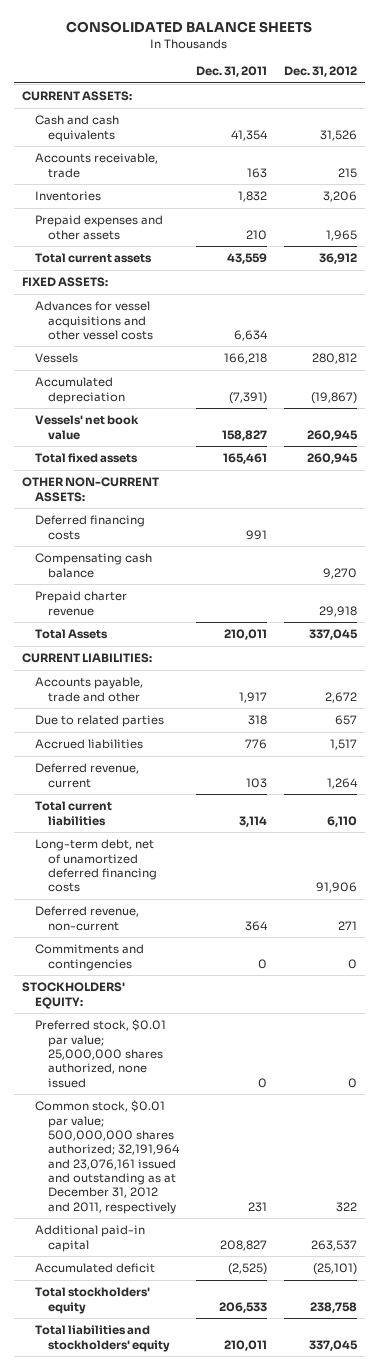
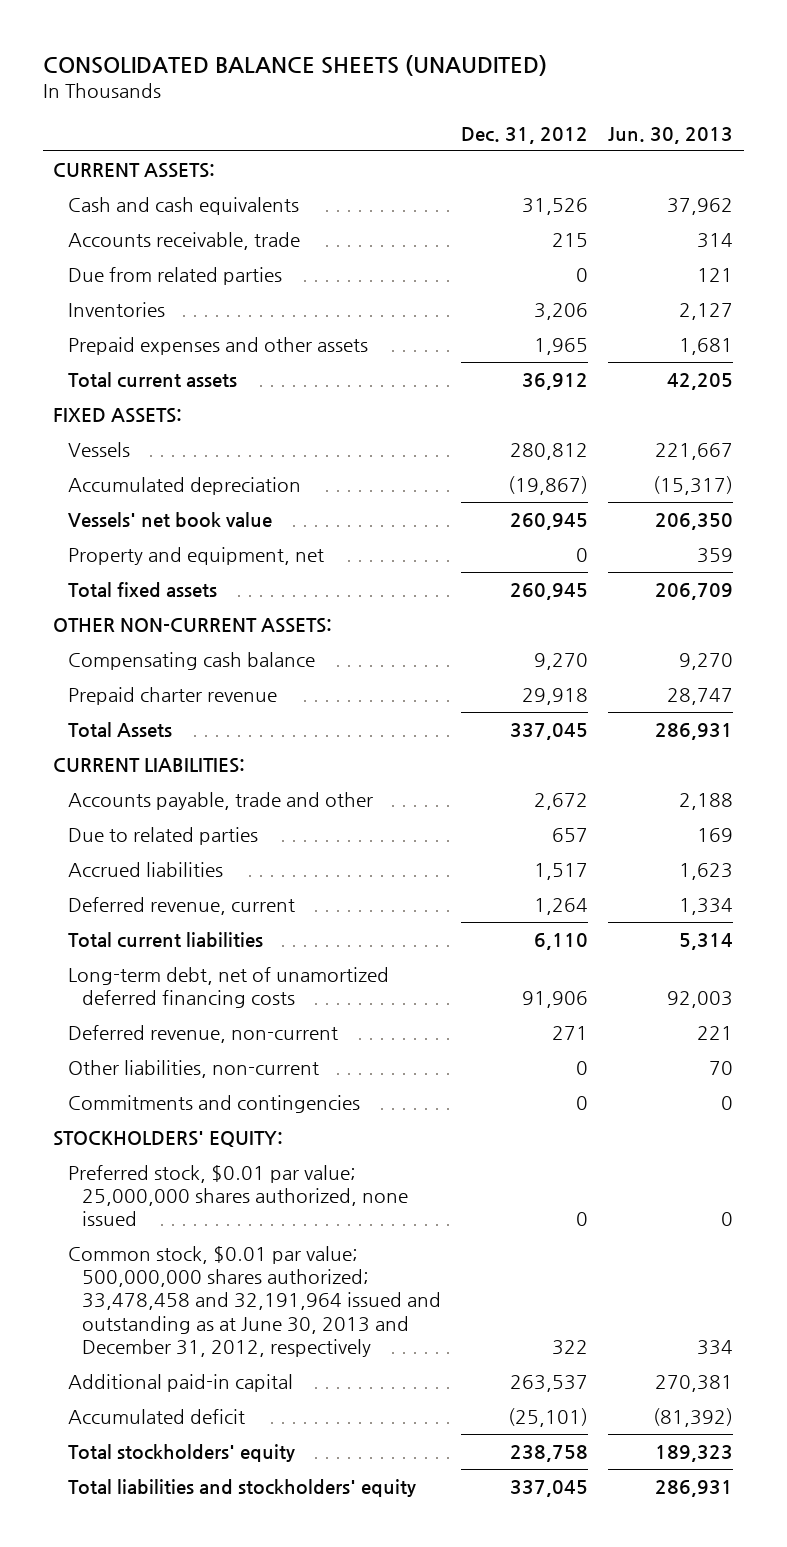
[66,20,313,33] CONSOLIDATED BALANCE SHEETS -> [43,55,548,77] CONSOLIDATED BALANCE SHEETS (UNAUDITED)
[195,66,267,78] Dec. 31, 2011 -> none
none -> [608,126,734,144] Jun. 30, 2013
none -> [67,266,282,285] Due from related parties
[35,301,154,340] Advances for vessel acquisitions and other vessel costs -> none
none -> [67,546,324,565] Property and equipment, net
[35,515,146,540] Deferred financing costs -> none
none -> [67,1059,319,1078] Other liabilities, non-current
[35,1100,181,1214] Common stock, $0.01 par value; 500,000,000 shares authorized; 32,191,964 and 23,076,161 issued and outstanding as at December 31, 2012 and 2011, respectively -> [67,1245,441,1358] Common stock, $0.01 par value; 500,000,000 shares authorized; 33,478,458 and 32,191,964 issued and outstanding as at June 30, 2013 and December 31, 2012, respectively

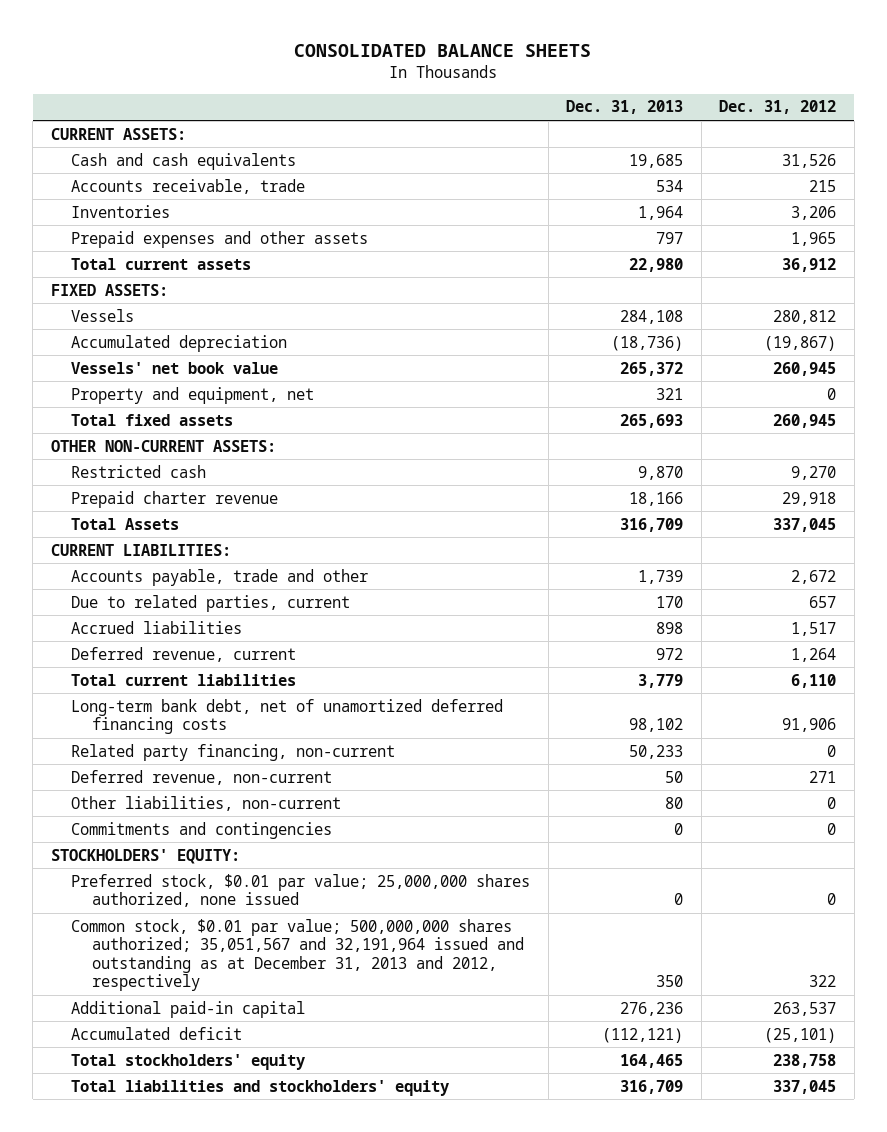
[43,55,548,77] CONSOLIDATED BALANCE SHEETS (UNAUDITED) -> [294,44,592,58] CONSOLIDATED BALANCE SHEETS
[608,126,734,144] Jun. 30, 2013 -> none
none -> [566,100,684,115] Dec. 31, 2013
[67,266,282,285] Due from related parties -> none
[67,651,315,670] Compensating cash balance -> [71,464,207,478] Restricted cash
[67,826,258,845] Due to related parties -> [71,594,351,612] Due to related parties, current
[67,966,389,1009] Long-term debt, net of unamortized deferred financing costs -> [71,698,504,735] Long-term bank debt, net of unamortized deferred financing costs
none -> [71,743,396,761] Related party financing, non-current
[67,1245,441,1358] Common stock, $0.01 par value; 500,000,000 shares authorized; 33,478,458 and 32,191,964 issued and outstanding as at June 30, 2013 and December 31, 2012, respectively -> [71,918,525,992] Common stock, $0.01 par value; 500,000,000 shares authorized; 35,051,567 and 32,191,964 issued and outstanding as at December 31, 2013 and 2012, respectively

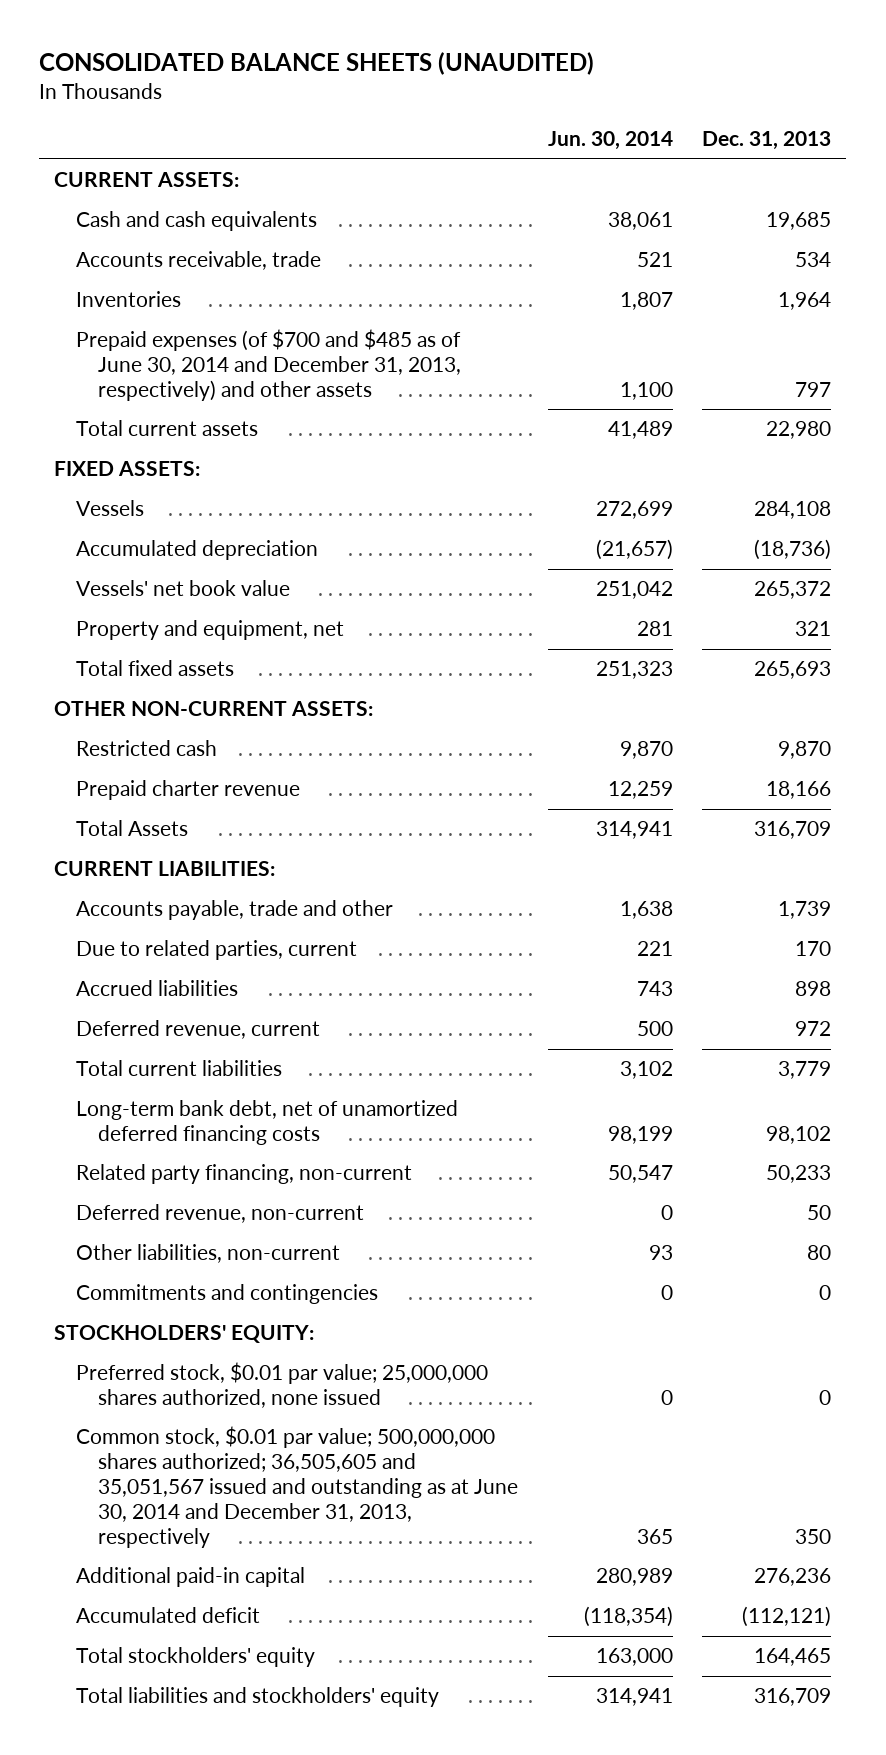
[294,44,592,58] CONSOLIDATED BALANCE SHEETS -> [39,52,595,76] CONSOLIDATED BALANCE SHEETS (UNAUDITED)
[719,100,837,115] Dec. 31, 2012 -> none
none -> [547,131,673,151] Jun. 30, 2014
[71,230,369,248] Prepaid expenses and other assets -> [76,329,462,402] Prepaid expenses (of $700 and $485 as of June 30, 2014 and December 31, 2013, respectively) and other assets
[71,918,525,992] Common stock, $0.01 par value; 500,000,000 shares authorized; 35,051,567 and 32,191,964 issued and outstanding as at December 31, 2013 and 2012, respectively -> [76,1426,518,1548] Common stock, $0.01 par value; 500,000,000 shares authorized; 36,505,605 and 35,051,567 issued and outstanding as at June 30, 2014 and December 31, 2013, respectively

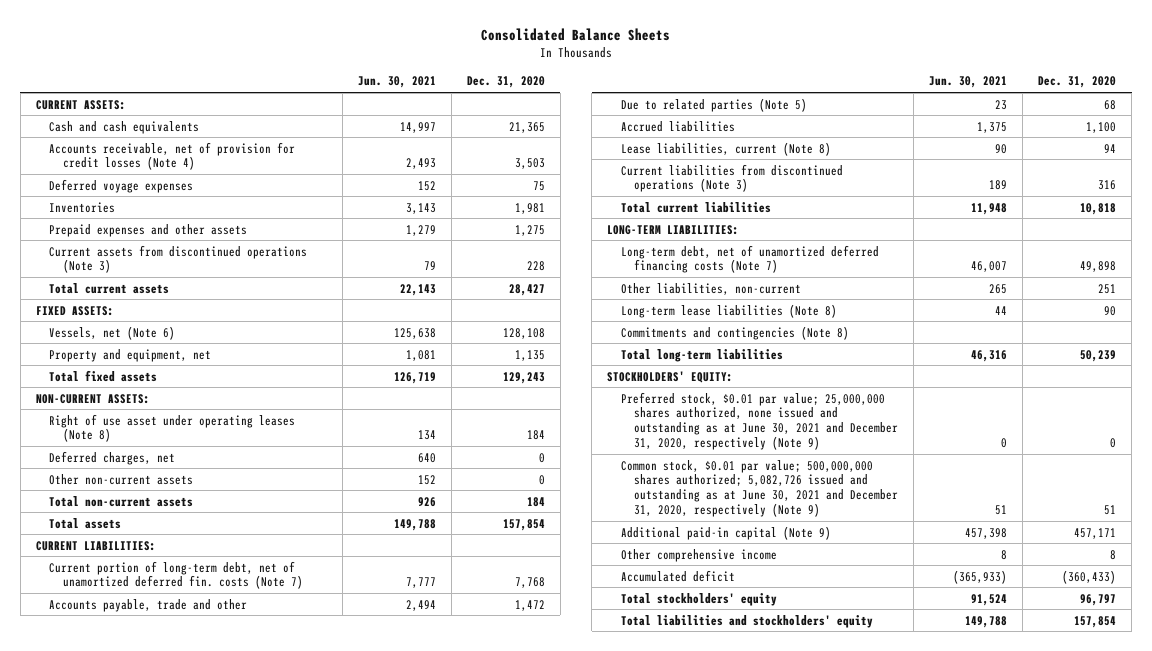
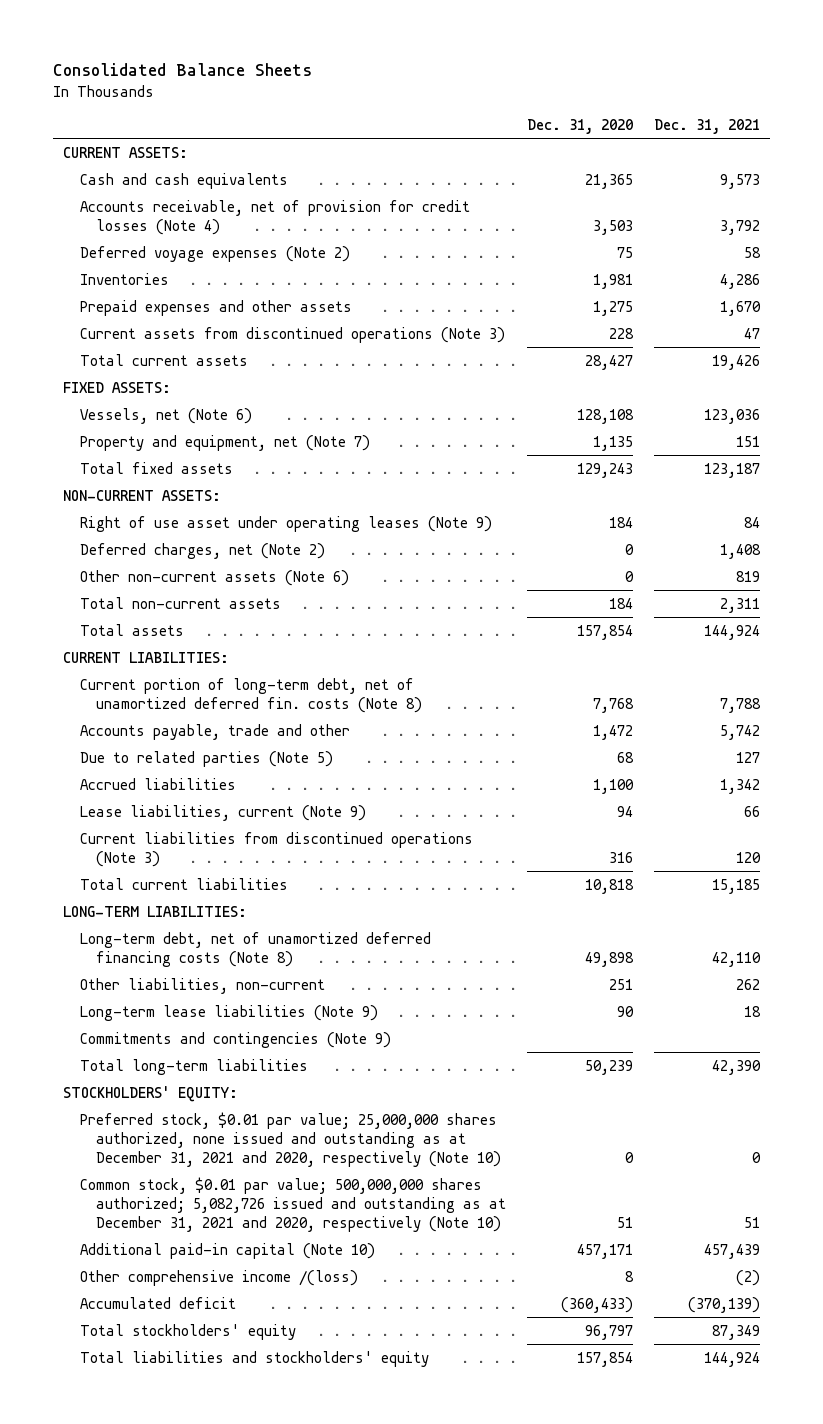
[357,76,436,89] Jun. 30, 2021 -> none
none -> [653,119,760,135] Dec. 31, 2021
[49,178,194,193] Deferred voyage expenses -> [79,245,350,262] Deferred voyage expenses (Note 2)
[49,348,212,362] Property and equipment, net -> [79,434,370,451] Property and equipment, net (Note 7)
[49,413,296,443] Right of use asset under operating leases (Note 8) -> [79,515,492,532] Right of use asset under operating leases (Note 9)
[49,450,176,465] Deferred charges, net -> [79,542,325,559] Deferred charges, net (Note 2)
[49,473,194,485] Other non-current assets -> [79,569,349,586] Other non-current assets (Note 6)
[49,560,303,590] Current portion of long-term debt, net of unamortized deferred fin. costs (Note 7) -> [79,677,423,713] Current portion of long-term debt, net of unamortized deferred fin. costs (Note 8)
[620,141,831,156] Lease liabilities, current (Note 8) -> [79,804,366,821] Lease liabilities, current (Note 9)
[620,244,879,274] Long-term debt, net of unamortized deferred financing costs (Note 7) -> [79,931,431,967] Long-term debt, net of unamortized deferred financing costs (Note 8)
[620,303,837,318] Long-term lease liabilities (Note 8) -> [79,1004,378,1021] Long-term lease liabilities (Note 9)
[620,325,849,340] Commitments and contingencies (Note 8) -> [79,1031,391,1048] Commitments and contingencies (Note 9)
[620,391,899,451] Preferred stock, $0.01 par value; 25,000,000 shares authorized, none issued and outstanding as at June 30, 2021 and December 31, 2020, respectively (Note 9) -> [79,1111,502,1167] Preferred stock, $0.01 par value; 25,000,000 shares authorized, none issued and outstanding as at December 31, 2021 and 2020, respectively (Note 10)
[620,459,899,518] Common stock, $0.01 par value; 500,000,000 shares authorized; 5,082,726 issued and outstanding as at June 30, 2021 and December 31, 2020, respectively (Note 9) -> [79,1176,507,1232] Common stock, $0.01 par value; 500,000,000 shares authorized; 5,082,726 issued and outstanding as at December 31, 2021 and 2020, respectively (Note 10)
[620,525,831,540] Additional paid-in capital (Note 9) -> [79,1242,375,1259] Additional paid-in capital (Note 10)
[620,548,777,562] Other comprehensive income -> [79,1269,358,1286] Other comprehensive income /(loss)

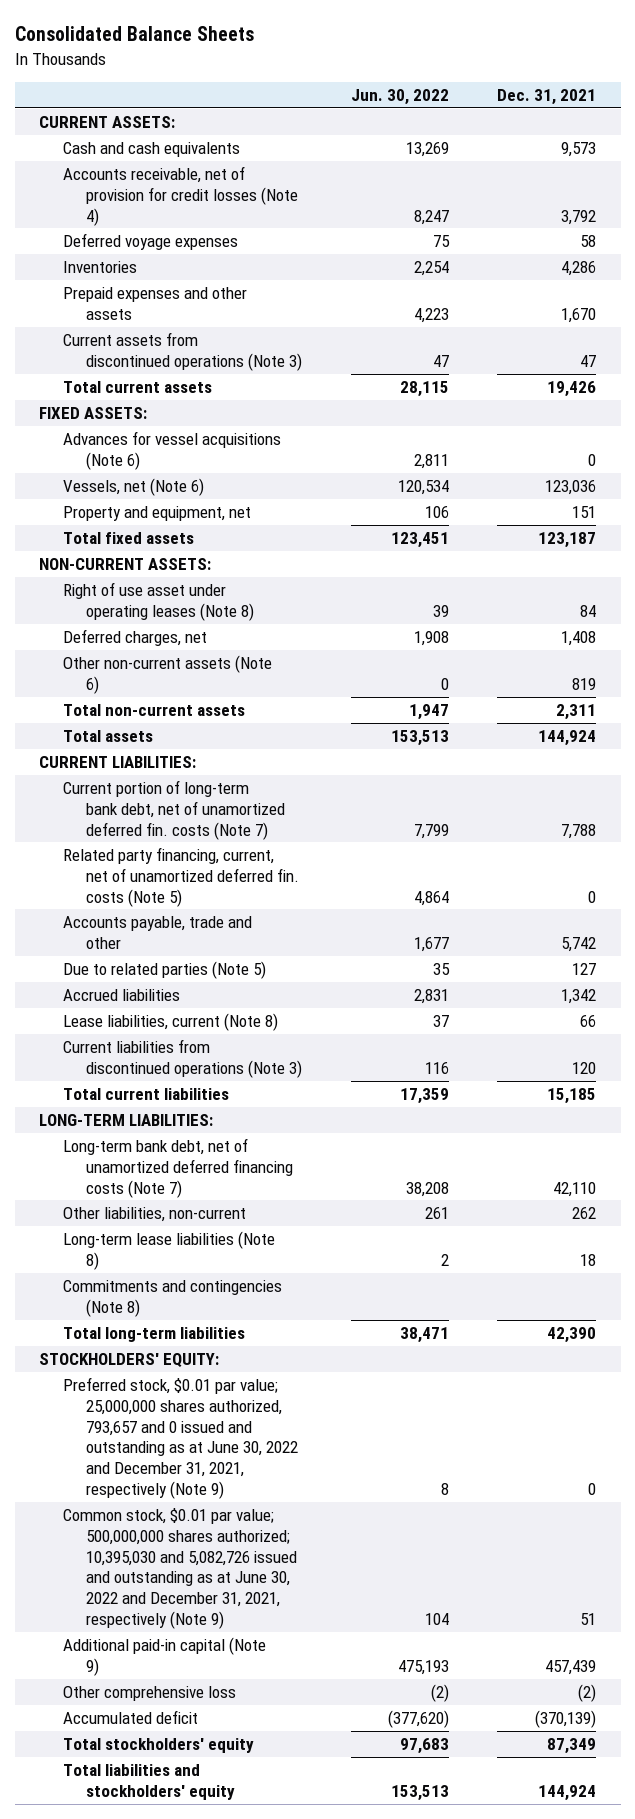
[527,119,634,135] Dec. 31, 2020 -> none
none -> [350,88,449,105] Jun. 30, 2022
[79,245,350,262] Deferred voyage expenses (Note 2) -> [62,232,238,250] Deferred voyage expenses
none -> [62,430,281,470] Advances for vessel acquisitions (Note 6)
[79,434,370,451] Property and equipment, net (Note 7) -> [62,505,251,521] Property and equipment, net
[79,515,492,532] Right of use asset under operating leases (Note 9) -> [62,581,255,621] Right of use asset under operating leases (Note 8)
[79,542,325,559] Deferred charges, net (Note 2) -> [62,628,207,646] Deferred charges, net
[79,677,423,713] Current portion of long-term debt, net of unamortized deferred fin. costs (Note 8) -> [62,779,286,840] Current portion of long-term bank debt, net of unamortized deferred fin. costs (Note 7)
none -> [62,846,300,907] Related party financing, current, net of unamortized deferred fin. costs (Note 5)
[79,804,366,821] Lease liabilities, current (Note 9) -> [62,1012,278,1031] Lease liabilities, current (Note 8)
[79,931,431,967] Long-term debt, net of unamortized deferred financing costs (Note 8) -> [62,1137,294,1198] Long-term bank debt, net of unamortized deferred financing costs (Note 7)
[79,1004,378,1021] Long-term lease liabilities (Note 9) -> [62,1230,275,1270] Long-term lease liabilities (Note 8)
[79,1031,391,1048] Commitments and contingencies (Note 9) -> [62,1279,282,1317] Commitments and contingencies (Note 8)
[79,1111,502,1167] Preferred stock, $0.01 par value; 25,000,000 shares authorized, none issued and outstanding as at December 31, 2021 and 2020, respectively (Note 10) -> [62,1376,299,1500] Preferred stock, $0.01 par value; 25,000,000 shares authorized, 793,657 and 0 issued and outstanding as at June 30, 2022 and December 31, 2021, respectively (Note 9)
[79,1176,507,1232] Common stock, $0.01 par value; 500,000,000 shares authorized; 5,082,726 issued and outstanding as at December 31, 2021 and 2020, respectively (Note 10) -> [62,1507,298,1630] Common stock, $0.01 par value; 500,000,000 shares authorized; 10,395,030 and 5,082,726 issued and outstanding as at June 30, 2022 and December 31, 2021, respectively (Note 9)
[79,1242,375,1259] Additional paid-in capital (Note 10) -> [62,1636,266,1676] Additional paid-in capital (Note 9)
[79,1269,358,1286] Other comprehensive income /(loss) -> [62,1685,236,1701] Other comprehensive loss

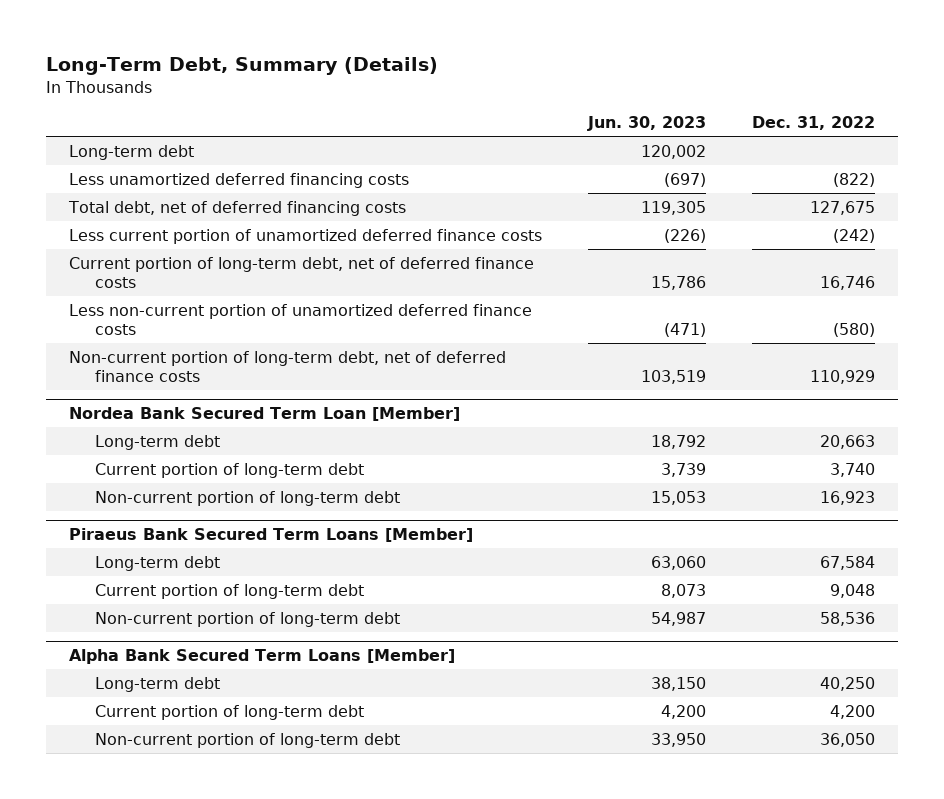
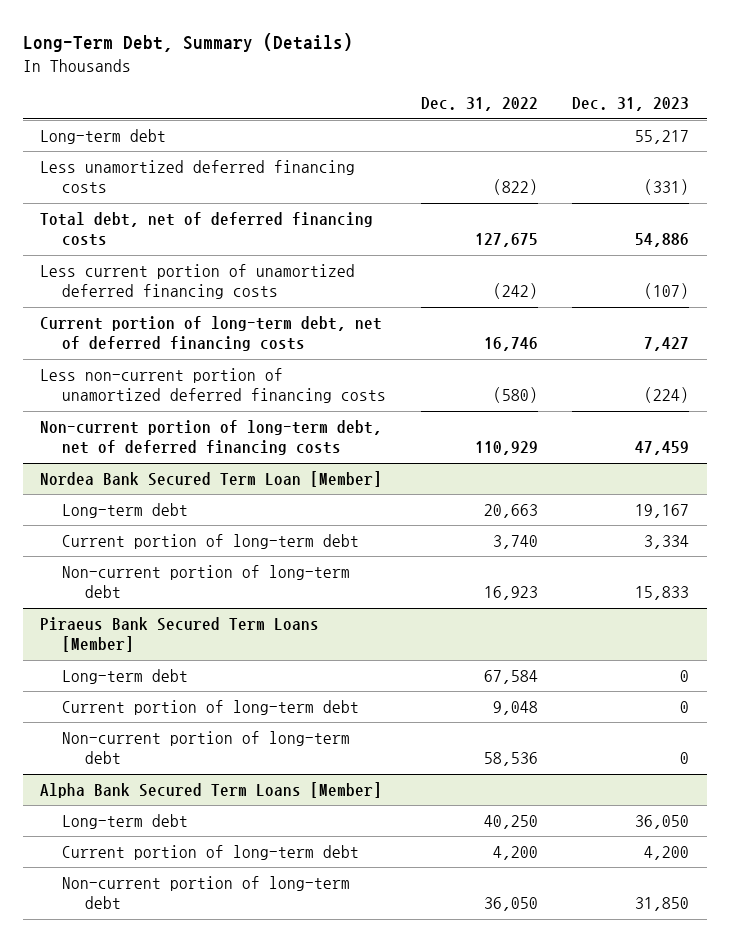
[586,116,706,132] Jun. 30, 2023 -> none
none -> [572,97,690,112] Dec. 31, 2023
[68,228,542,244] Less current portion of unamortized deferred finance costs -> [39,264,355,300] Less current portion of unamortized deferred financing costs
[68,256,534,289] Current portion of long-term debt, net of deferred finance costs -> [39,316,382,352] Current portion of long-term debt, net of deferred financing costs
[68,303,532,336] Less non-current portion of unamortized deferred finance costs -> [39,368,387,404] Less non-current portion of unamortized deferred financing costs
[68,350,506,383] Non-current portion of long-term debt, net of deferred finance costs -> [39,420,382,456] Non-current portion of long-term debt, net of deferred financing costs

